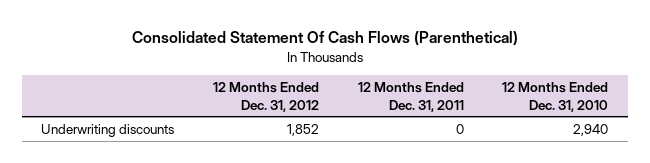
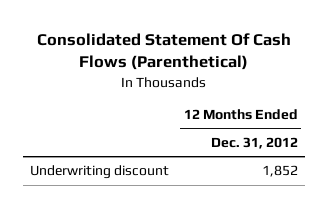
[357,82,464,112] 12 Months Ended Dec. 31, 2011 -> none
[502,82,609,112] 12 Months Ended Dec. 31, 2010 -> none
[41,123,175,137] Underwriting discounts -> [30,165,170,180] Underwriting discount

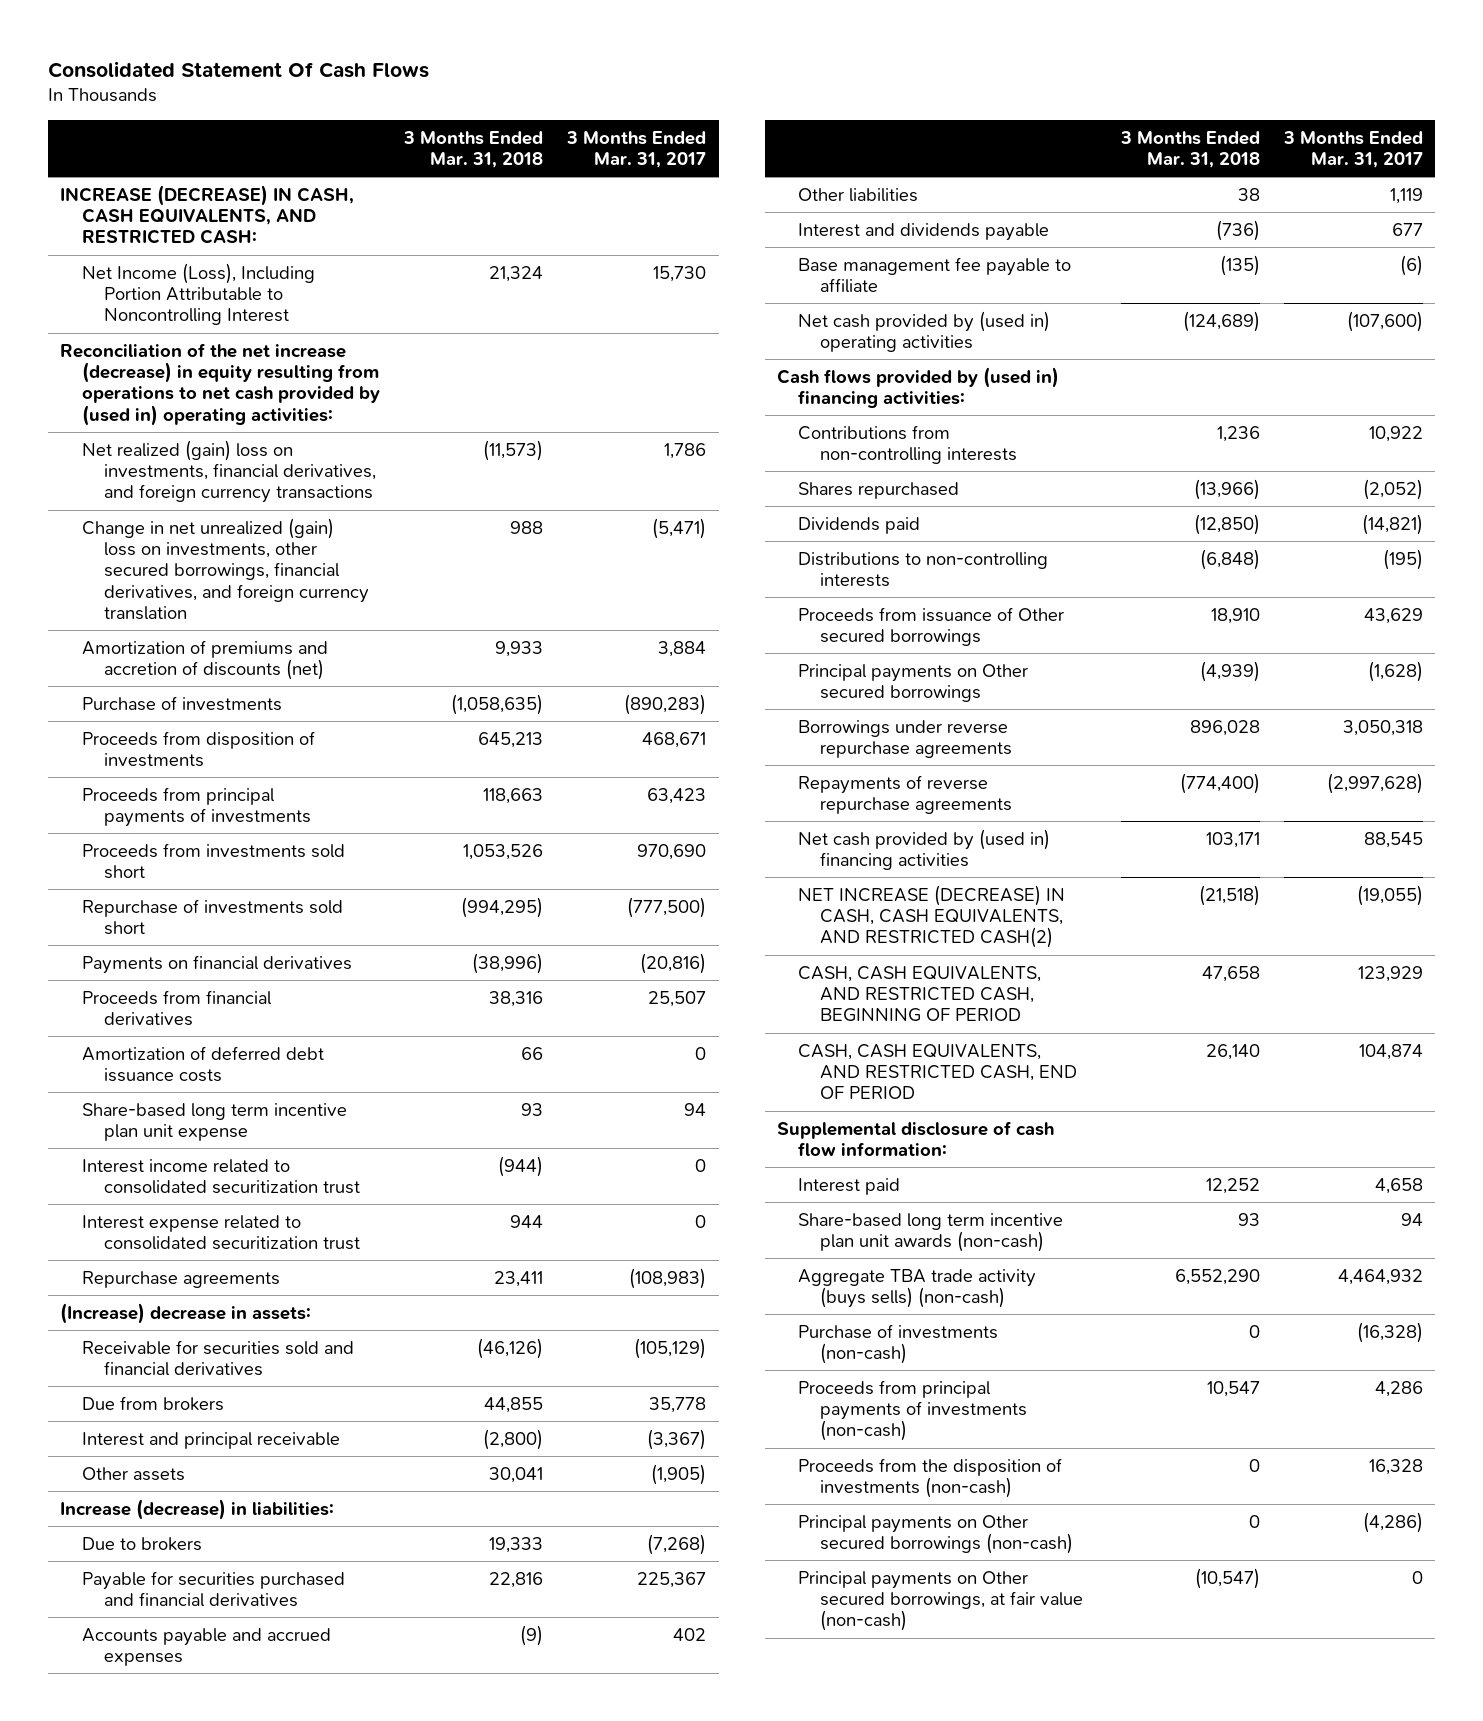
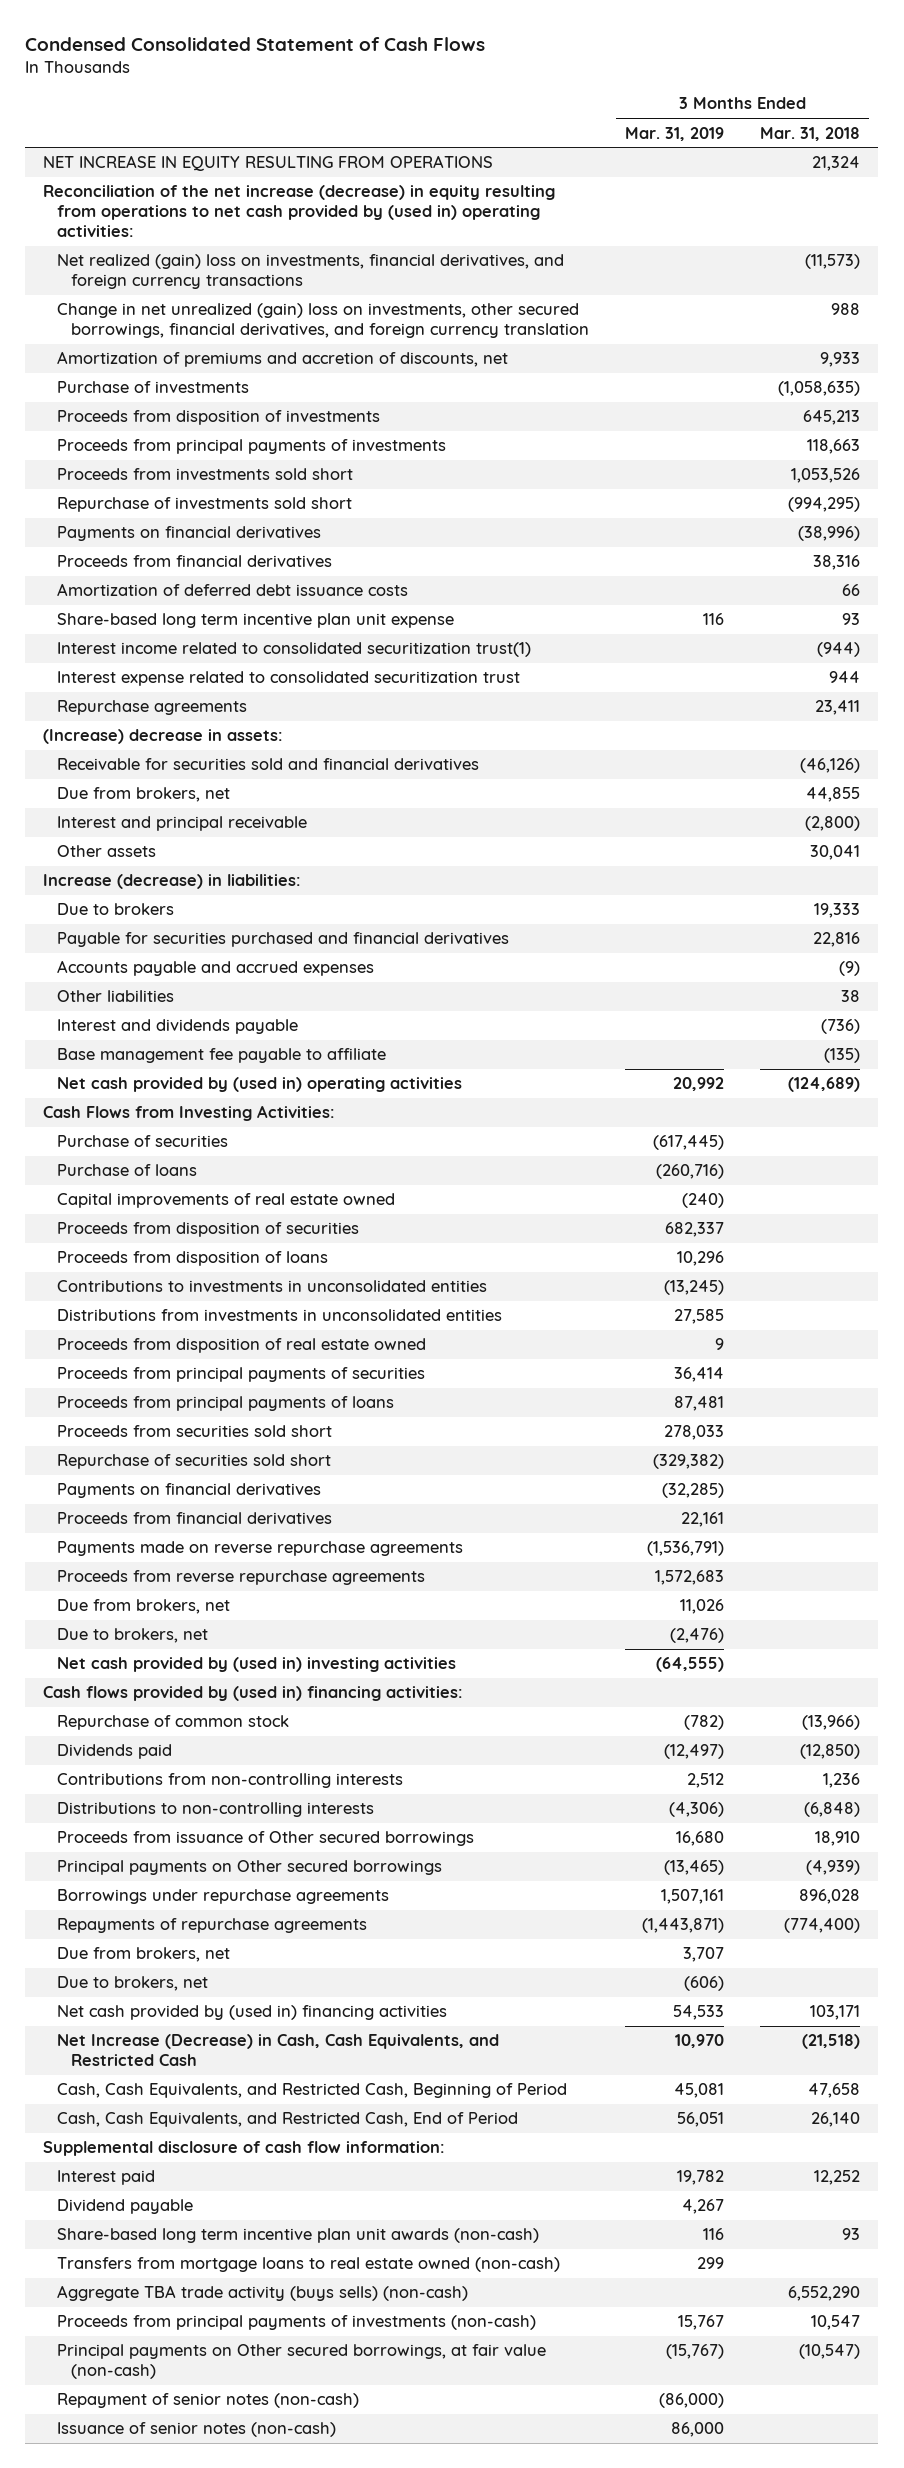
[48,60,430,78] Consolidated Statement Of Cash Flows -> [25,36,486,51] Condensed Consolidated Statement of Cash Flows
[566,130,707,168] 3 Months Ended Mar. 31, 2017 -> none
none -> [624,126,724,141] Mar. 31, 2019
[60,184,355,245] INCREASE (DECREASE) IN CASH, CASH EQUIVALENTS, AND RESTRICTED CASH: -> none
[81,262,315,326] Net Income (Loss), Including Portion Attributable to Noncontrolling Interest -> [43,155,494,172] NET INCREASE IN EQUITY RESULTING FROM OPERATIONS
[81,639,328,680] Amortization of premiums and accretion of discounts (net) -> [56,351,508,368] Amortization of premiums and accretion of discounts, net
[81,1158,360,1194] Interest income related to consolidated securitization trust -> [56,642,531,658] Interest income related to consolidated securitization trust(1)
[81,1395,224,1411] Due from brokers -> [56,787,230,803] Due from brokers, net
none -> [43,1105,336,1122] Cash Flows from Investing Activities:
none -> [56,1135,228,1148] Purchase of securities
none -> [56,1164,197,1177] Purchase of loans
none -> [56,1193,395,1209] Capital improvements of real estate owned
none -> [56,1222,359,1238] Proceeds from disposition of securities
none -> [56,1251,328,1267] Proceeds from disposition of loans
none -> [56,1280,487,1293] Contributions to investments in unconsolidated entities
none -> [56,1309,502,1322] Distributions from investments in unconsolidated entities
none -> [56,1338,426,1354] Proceeds from disposition of real estate owned
none -> [56,1367,425,1383] Proceeds from principal payments of securities
none -> [56,1396,394,1412] Proceeds from principal payments of loans
none -> [56,1425,332,1438] Proceeds from securities sold short
none -> [56,1454,331,1470] Repurchase of securities sold short
none -> [56,1483,321,1499] Payments on financial derivatives
none -> [56,1512,332,1525] Proceeds from financial derivatives
none -> [56,1541,463,1557] Payments made on reverse repurchase agreements
none -> [56,1570,425,1586] Proceeds from reverse repurchase agreements
none -> [56,1599,230,1615] Due from brokers, net
none -> [56,1628,208,1644] Due to brokers, net
none -> [56,1657,456,1673] Net cash provided by (used in) investing activities
[798,481,960,499] Shares repurchased -> [56,1715,289,1731] Repurchase of common stock
[798,424,1017,464] Contributions from non-controlling interests -> [56,1773,403,1789] Contributions from non-controlling interests
[798,719,1012,758] Borrowings under reverse repurchase agreements -> [56,1889,389,1905] Borrowings under repurchase agreements
[798,774,1012,814] Repayments of reverse repurchase agreements -> [56,1918,367,1934] Repayments of repurchase agreements
none -> [56,1947,230,1963] Due from brokers, net
none -> [56,1976,208,1992] Due to brokers, net
[798,884,1066,949] NET INCREASE (DECREASE) IN CASH, CASH EQUIVALENTS, AND RESTRICTED CASH(2) -> [56,2034,499,2067] Net Increase (Decrease) in Cash, Cash Equivalents, and Restricted Cash
[798,965,1042,1023] CASH, CASH EQUIVALENTS, AND RESTRICTED CASH, BEGINNING OF PERIOD -> [56,2083,567,2099] Cash, Cash Equivalents, and Restricted Cash, Beginning of Period
[798,1043,1077,1100] CASH, CASH EQUIVALENTS, AND RESTRICTED CASH, END OF PERIOD -> [56,2112,518,2128] Cash, Cash Equivalents, and Restricted Cash, End of Period
none -> [56,2199,193,2215] Dividend payable
none -> [56,2257,560,2273] Transfers from mortgage loans to real estate owned (non-cash)
[798,1323,999,1364] Purchase of investments (non-cash) -> none
[798,1457,1063,1498] Proceeds from the disposition of investments (non-cash) -> none
[798,1514,1073,1554] Principal payments on Other secured borrowings (non-cash) -> none
none -> [56,2393,359,2409] Repayment of senior notes (non-cash)
none -> [56,2422,336,2438] Issuance of senior notes (non-cash)

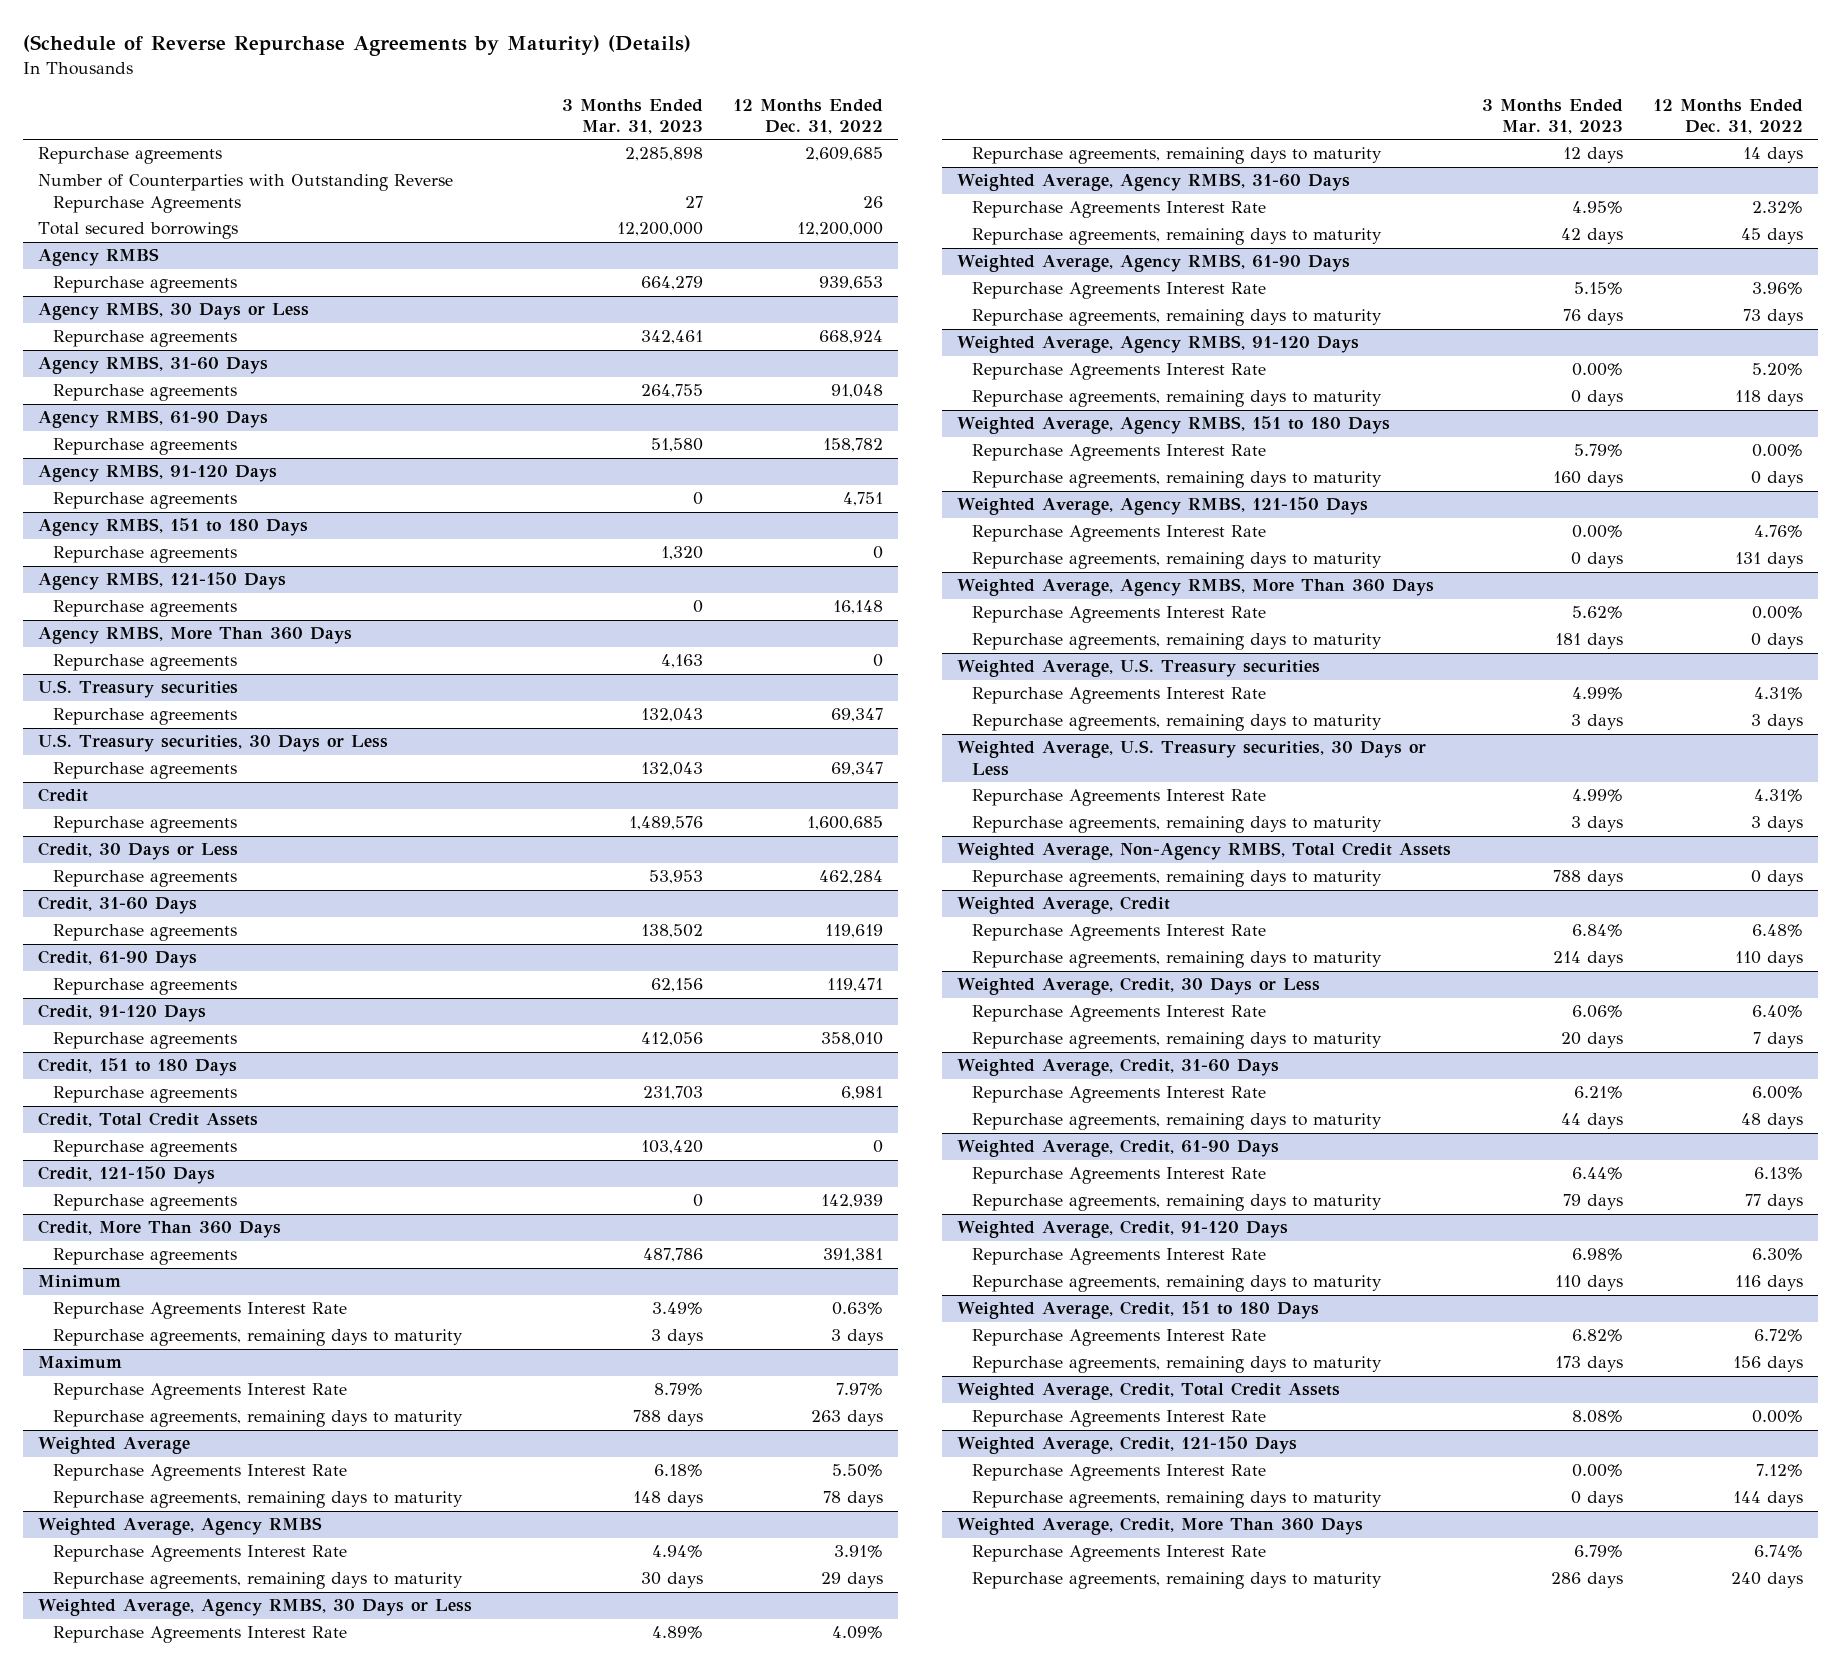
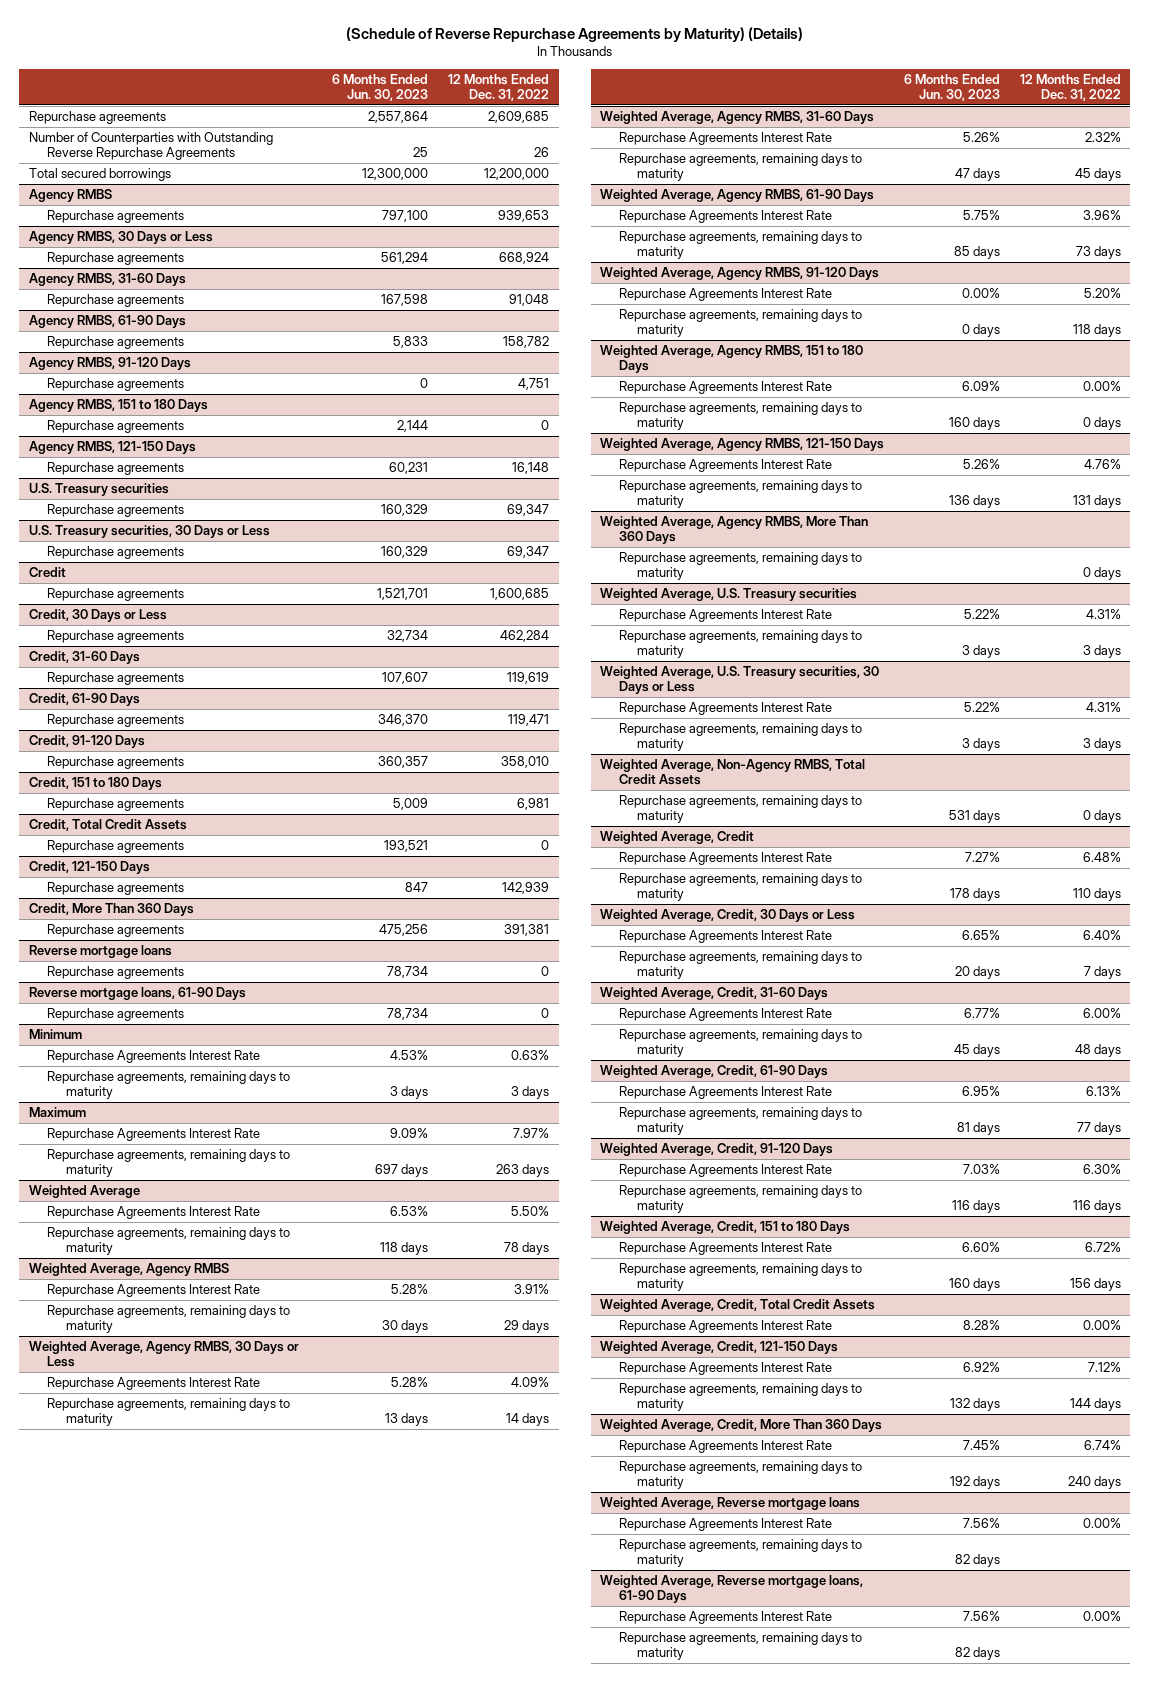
[561,99,703,135] 3 Months Ended Mar. 31, 2023 -> none
none -> [332,74,429,102] 6 Months Ended Jun. 30, 2023
[37,626,352,645] Agency RMBS, More Than 360 Days -> none
[52,654,237,672] Repurchase agreements -> none
none -> [28,944,172,958] Reverse mortgage loans
none -> [47,965,185,979] Repurchase agreements
none -> [28,986,246,1000] Reverse mortgage loans, 61-90 Days
none -> [47,1007,185,1021] Repurchase agreements
[972,606,1267,624] Repurchase Agreements Interest Rate -> none
none -> [600,1496,861,1510] Weighted Average, Reverse mortgage loans
none -> [618,1517,832,1531] Repurchase Agreements Interest Rate
none -> [618,1538,862,1568] Repurchase agreements, remaining days to maturity
none -> [600,1574,864,1604] Weighted Average, Reverse mortgage loans, 61-90 Days
none -> [618,1610,832,1624] Repurchase Agreements Interest Rate
none -> [618,1631,862,1661] Repurchase agreements, remaining days to maturity

